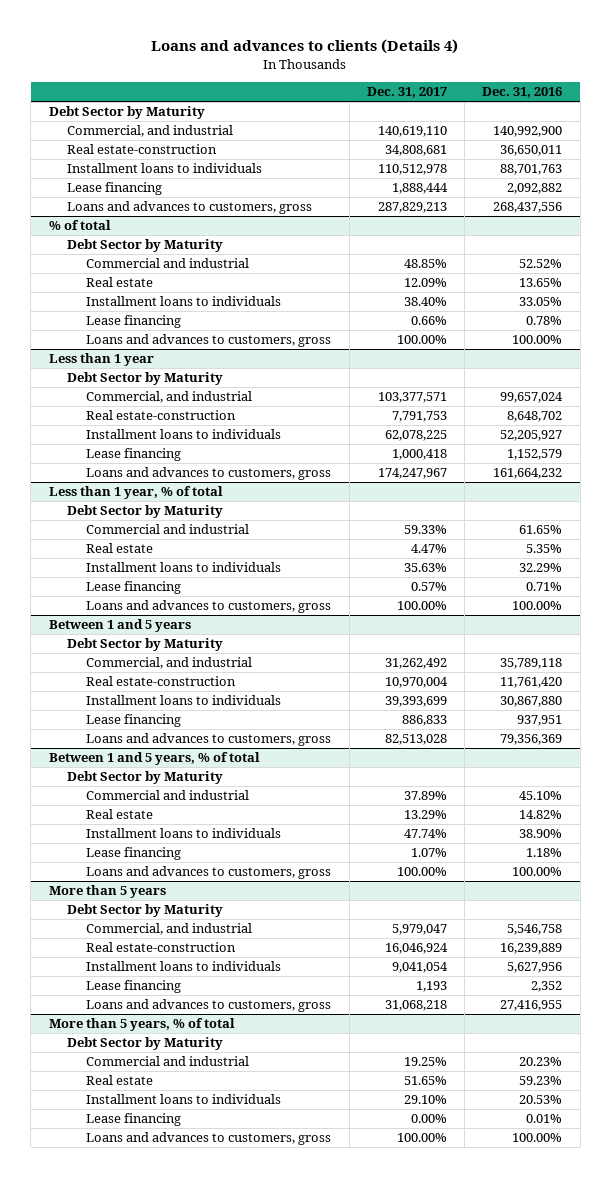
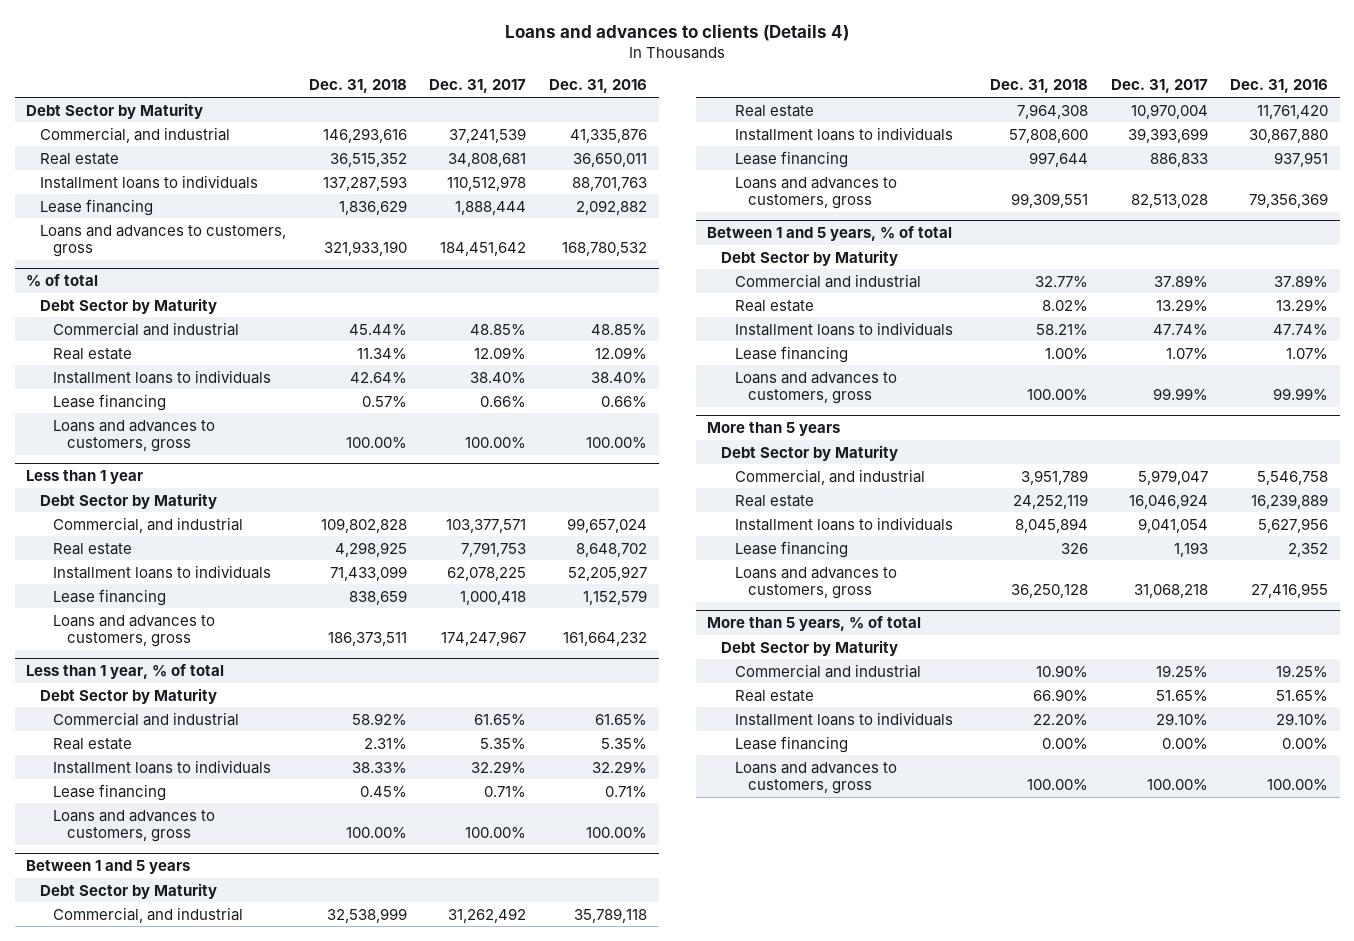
none -> [308,79,407,94] Dec. 31, 2018
[377,126,447,138] 140,619,110 -> [449,127,527,143] 37,241,539
[493,126,563,138] 140,992,900 -> [570,128,648,143] 41,335,876
[67,144,218,155] Real estate-construction -> [39,152,119,165] Real estate
[377,202,447,214] 287,829,213 -> [440,241,527,256] 184,451,642
[493,202,563,214] 268,437,556 -> [562,241,648,256] 168,780,532
[519,259,563,269] 52.52% -> [591,323,648,335] 48.85%
[519,278,563,288] 13.65% -> [595,346,648,359] 12.09%
[519,297,563,307] 33.05% -> [591,371,648,383] 38.40%
[526,316,563,326] 0.78% -> [601,395,648,407] 0.66%
[86,410,237,421] Real estate-construction -> [53,542,133,555] Real estate
[403,525,447,535] 59.33% -> [474,713,527,725] 61.65%
[410,544,447,554] 4.47% -> [480,737,527,749] 5.35%
[403,563,447,573] 35.63% -> [471,760,527,773] 32.29%
[410,582,447,592] 0.57% -> [484,785,527,797] 0.71%
[86,676,237,687] Real estate-construction -> [734,104,814,117] Real estate
[519,791,563,801] 45.10% -> [1274,274,1329,287] 37.89%
[519,810,563,820] 14.82% -> [1276,298,1329,311] 13.29%
[519,829,563,839] 38.90% -> [1273,323,1329,335] 47.74%
[526,848,563,858] 1.18% -> [1286,347,1329,359] 1.07%
[396,867,447,877] 100.00% -> [1152,387,1208,400] 99.99%
[512,867,563,877] 100.00% -> [1273,387,1329,400] 99.99%
[86,942,237,953] Real estate-construction -> [734,494,814,507] Real estate
[519,1057,563,1067] 20.23% -> [1276,664,1329,677] 19.25%
[519,1076,563,1086] 59.23% -> [1276,689,1329,701] 51.65%
[519,1095,563,1105] 20.53% -> [1276,712,1329,725] 29.10%
[526,1114,563,1124] 0.01% -> [1282,737,1329,749] 0.00%

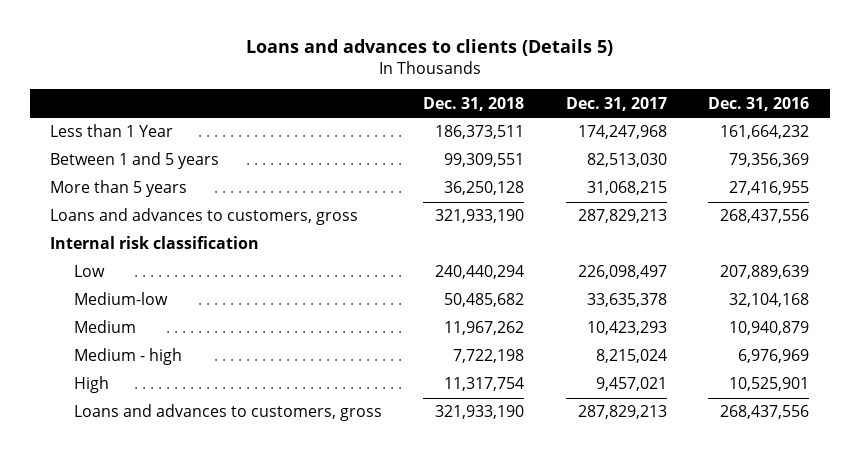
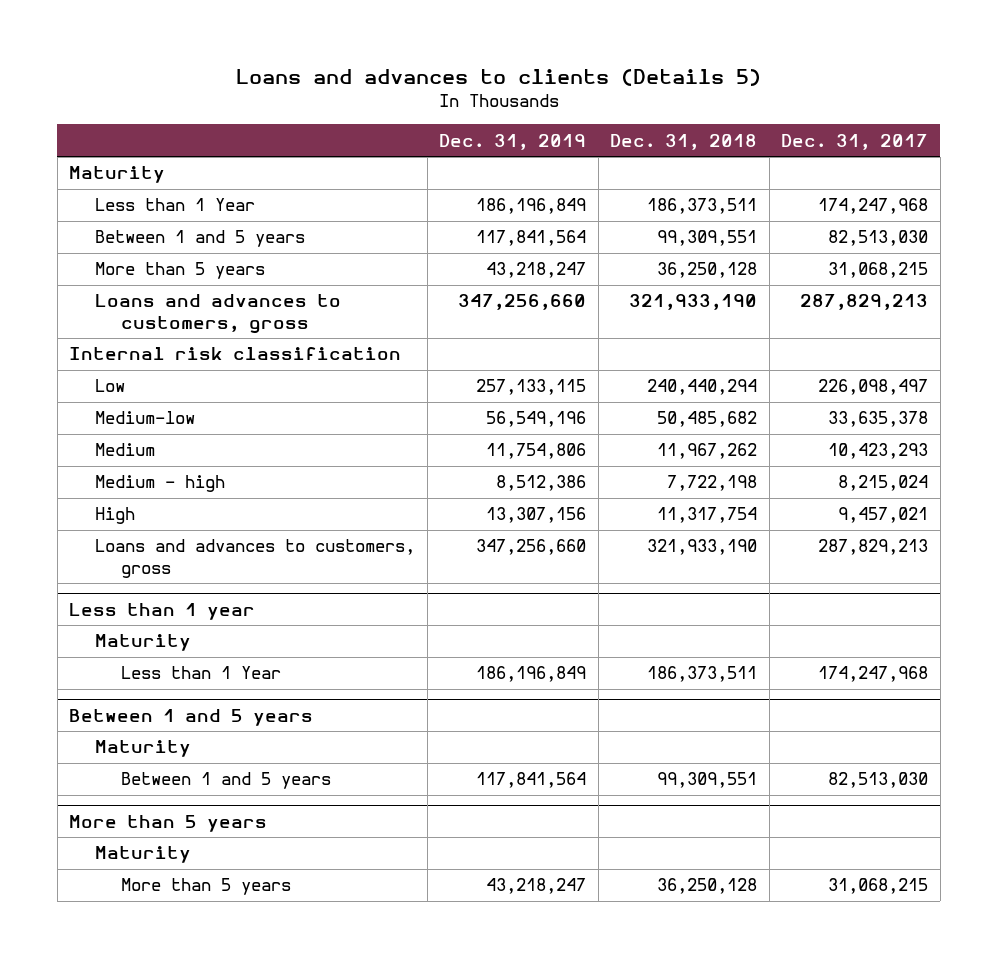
[707,96,809,111] Dec. 31, 2016 -> none
none -> [439,133,587,150] Dec. 31, 2019
none -> [69,166,166,184] Maturity
none -> [69,603,256,621] Less than 1 year
none -> [95,634,192,652] Maturity
none -> [121,666,282,680] Less than 1 Year
none -> [69,709,314,727] Between 1 and 5 years
none -> [95,740,192,758] Maturity
none -> [121,772,332,790] Between 1 and 5 years
none -> [69,815,268,833] More than 5 years
none -> [95,846,192,864] Maturity
none -> [121,878,292,896] More than 5 years

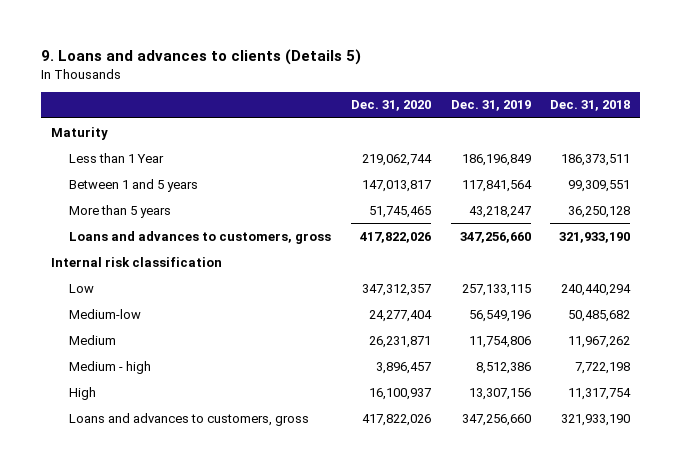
[235,68,761,86] Loans and advances to clients (Details 5) -> [41,49,362,66] 9. Loans and advances to clients (Details 5)
[781,133,929,150] Dec. 31, 2017 -> none
none -> [350,100,431,112] Dec. 31, 2020
[69,603,256,621] Less than 1 year -> none
[95,634,192,652] Maturity -> none
[121,666,282,680] Less than 1 Year -> none
[69,709,314,727] Between 1 and 5 years -> none
[95,740,192,758] Maturity -> none
[121,772,332,790] Between 1 and 5 years -> none
[69,815,268,833] More than 5 years -> none
[95,846,192,864] Maturity -> none
[121,878,292,896] More than 5 years -> none

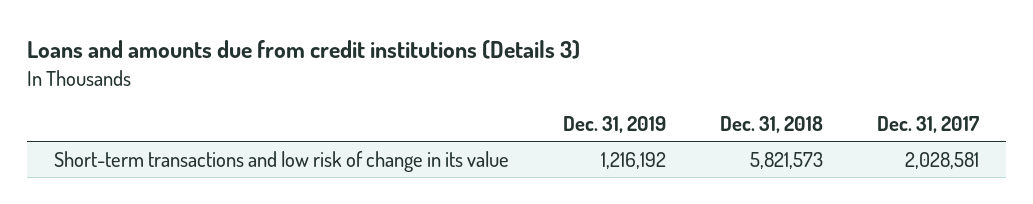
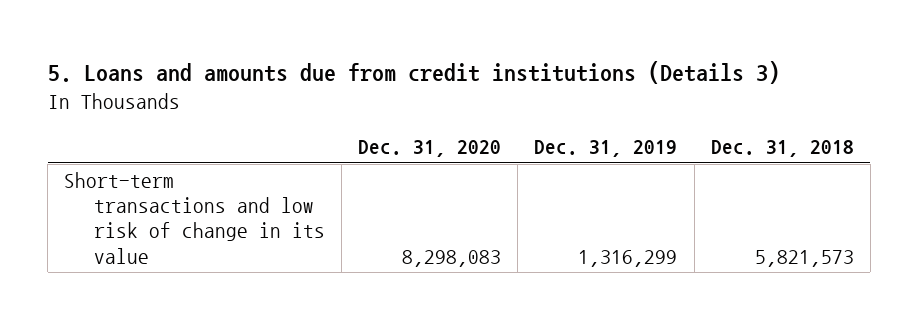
[26,40,580,60] Loans and amounts due from credit institutions (Details 3) -> [47,61,780,85] 5. Loans and amounts due from credit institutions (Details 3)
[877,115,980,133] Dec. 31, 2017 -> none
none -> [358,139,502,157] Dec. 31, 2020
[600,152,666,170] 1,216,192 -> [578,249,678,267] 1,316,299

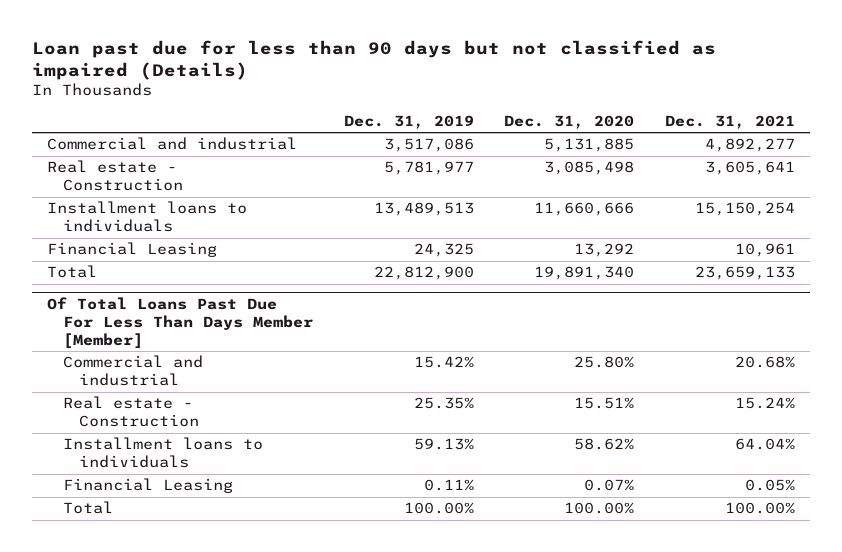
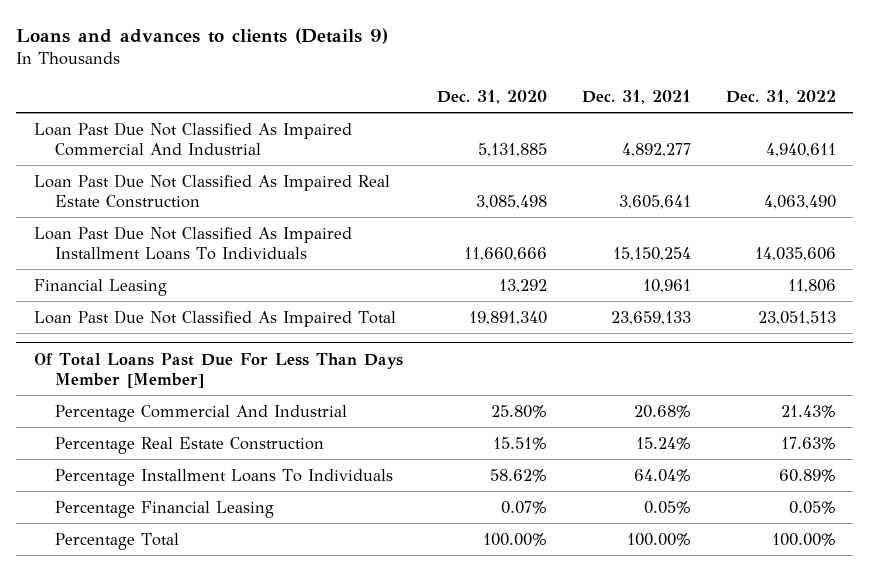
[31,39,716,81] Loan past due for less than 90 days but not classified as impaired (Details) -> [16,27,389,44] Loans and advances to clients (Details 9)
[343,115,474,130] Dec. 31, 2019 -> none
none -> [726,89,837,104] Dec. 31, 2022
[46,137,297,151] Commercial and industrial -> [33,121,352,156] Loan Past Due Not Classified As Impaired Commercial And Industrial
[46,160,183,192] Real estate - Construction -> [33,173,390,208] Loan Past Due Not Classified As Impaired Real Estate Construction
[46,201,247,233] Installment loans to individuals -> [33,225,352,260] Loan Past Due Not Classified As Impaired Installment Loans To Individuals
[46,265,97,279] Total -> [33,309,396,327] Loan Past Due Not Classified As Impaired Total
[62,355,203,387] Commercial and industrial -> [55,404,348,422] Percentage Commercial And Industrial
[62,396,199,428] Real estate - Construction -> [55,436,325,454] Percentage Real Estate Construction
[62,437,263,469] Installment loans to individuals -> [55,468,394,486] Percentage Installment Loans To Individuals
[62,478,233,494] Financial Leasing -> [55,500,275,518] Percentage Financial Leasing
[62,501,113,515] Total -> [55,532,180,550] Percentage Total

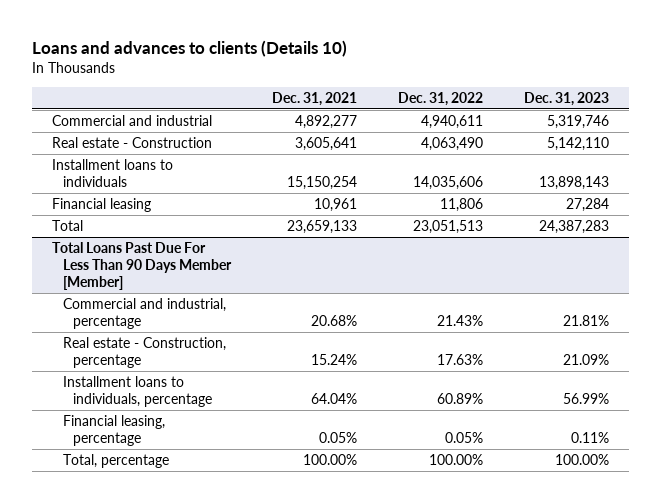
[16,27,389,44] Loans and advances to clients (Details 9) -> [31,39,347,57] Loans and advances to clients (Details 10)
[437,89,548,104] Dec. 31, 2020 -> none
none -> [523,92,609,107] Dec. 31, 2023
[33,121,352,156] Loan Past Due Not Classified As Impaired Commercial And Industrial -> [52,114,213,126] Commercial and industrial
[33,173,390,208] Loan Past Due Not Classified As Impaired Real Estate Construction -> [52,136,213,148] Real estate - Construction
[33,225,352,260] Loan Past Due Not Classified As Impaired Installment Loans To Individuals -> [52,158,174,188] Installment loans to individuals
[33,278,167,296] Financial Leasing -> [52,197,152,212] Financial leasing
[33,309,396,327] Loan Past Due Not Classified As Impaired Total -> [52,219,84,231] Total
[33,352,403,388] Of Total Loans Past Due For Less Than Days Member [Member] -> [52,241,232,291] Total Loans Past Due For Less Than 90 Days Member [Member]
[55,404,348,422] Percentage Commercial And Industrial -> [62,297,226,330] Commercial and industrial, percentage
[55,436,325,454] Percentage Real Estate Construction -> [62,336,226,369] Real estate - Construction, percentage
[55,468,394,486] Percentage Installment Loans To Individuals -> [62,375,213,408] Installment loans to individuals, percentage
[55,500,275,518] Percentage Financial Leasing -> [62,414,165,447] Financial leasing, percentage
[55,532,180,550] Percentage Total -> [62,453,169,468] Total, percentage

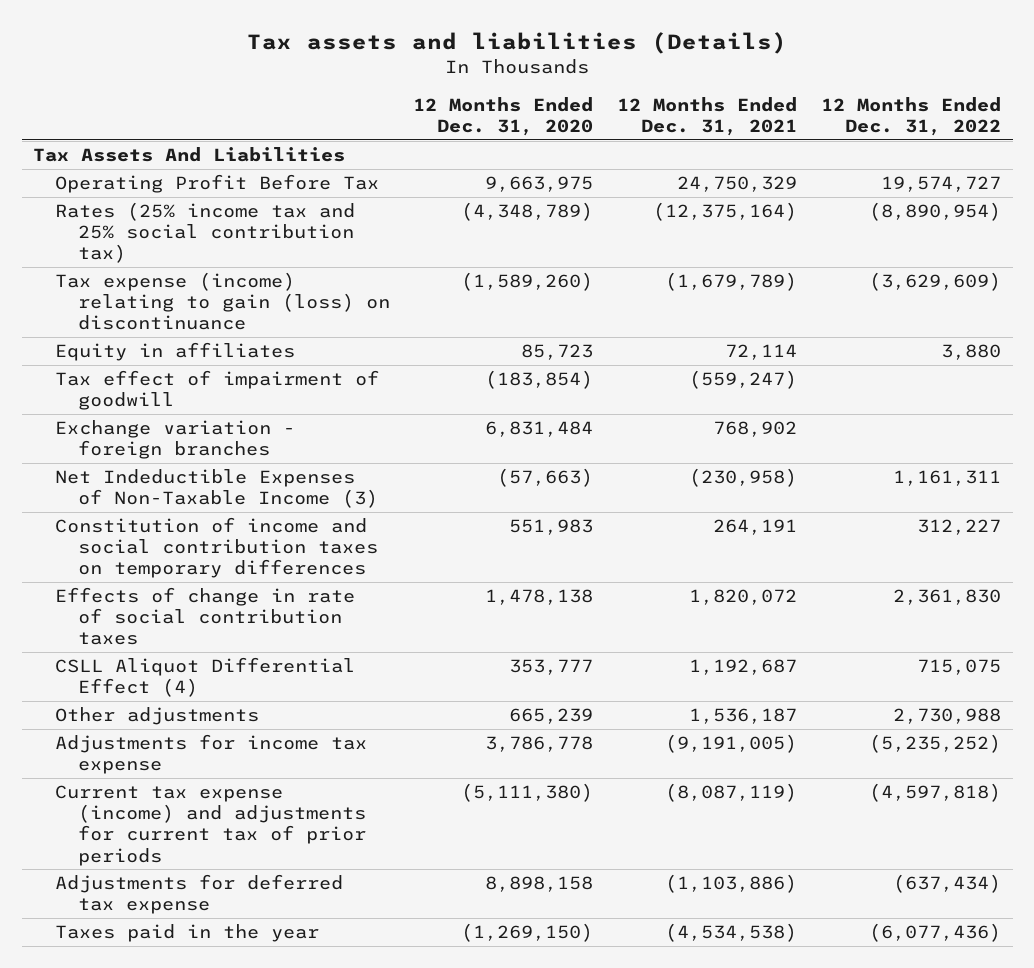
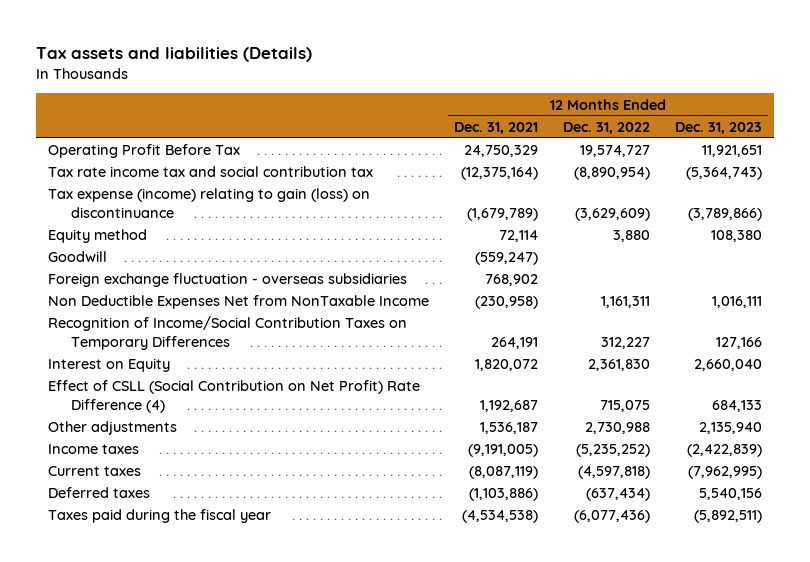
[413,96,594,136] 12 Months Ended Dec. 31, 2020 -> none
none -> [674,121,762,134] Dec. 31, 2023
[33,147,346,163] Tax Assets And Liabilities -> none
[55,202,356,264] Rates (25% income tax and 25% social contribution tax) -> [48,166,374,178] Tax rate income tax and social contribution tax
[55,342,296,362] Equity in affiliates -> [48,229,148,244] Equity method
[55,370,380,411] Tax effect of impairment of goodwill -> [48,251,108,263] Goodwill
[55,420,296,460] Exchange variation - foreign branches -> [48,273,408,288] Foreign exchange fluctuation - overseas subsidiaries
[55,469,378,509] Net Indeductible Expenses of Non-Taxable Income (3) -> [48,295,430,310] Non Deductible Expenses Net from NonTaxable Income
[55,517,378,579] Constitution of income and social contribution taxes on temporary differences -> [48,316,408,350] Recognition of Income/Social Contribution Taxes on Temporary Differences
[55,587,356,646] Effects of change in rate of social contribution taxes -> [48,358,171,373] Interest on Equity
[55,657,356,698] CSLL Aliquot Differential Effect (4) -> [48,380,421,413] Effect of CSLL (Social Contribution on Net Profit) Rate Difference (4)
[55,734,368,775] Adjustments for income tax expense -> [48,444,140,455] Income taxes
[55,785,366,866] Current tax expense (income) and adjustments for current tax of prior periods -> [48,466,142,477] Current taxes
[55,874,344,915] Adjustments for deferred tax expense -> [48,487,151,499] Deferred taxes
[55,924,320,943] Taxes paid in the year -> [48,509,272,524] Taxes paid during the fiscal year

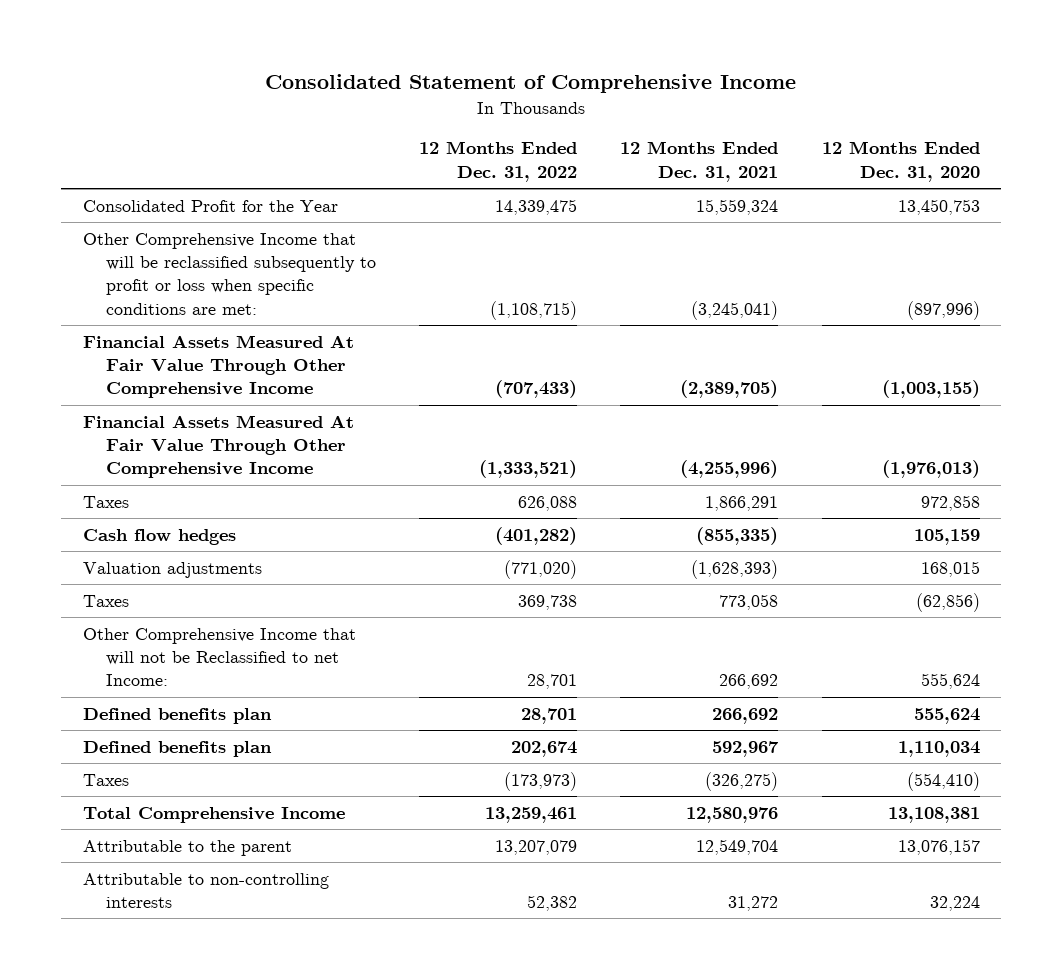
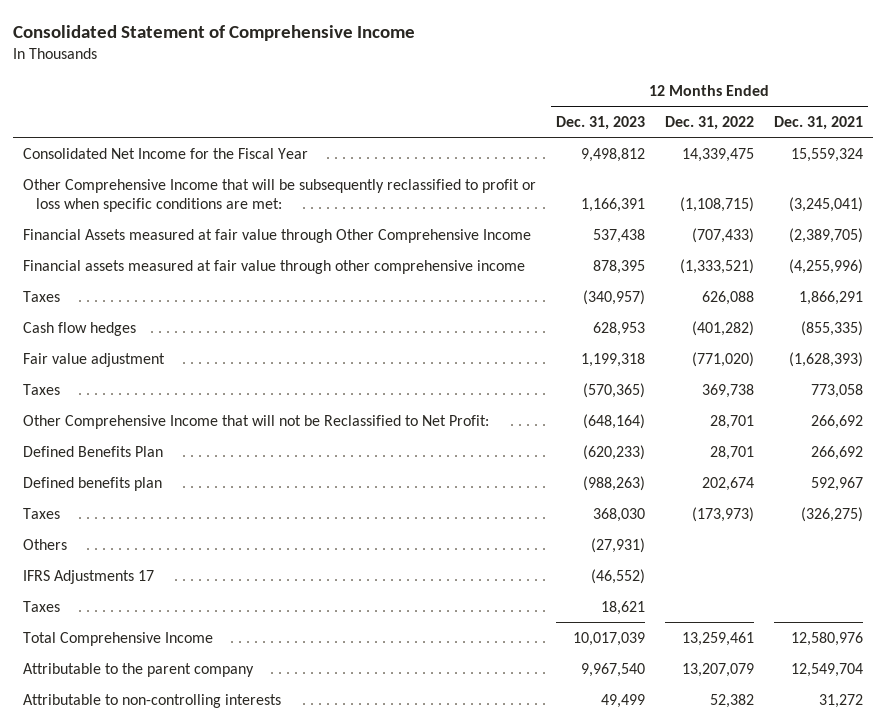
[821,141,980,182] 12 Months Ended Dec. 31, 2020 -> none
none -> [555,115,645,130] Dec. 31, 2023
[82,199,338,212] Consolidated Profit for the Year -> [23,147,309,159] Consolidated Net Income for the Fiscal Year
[82,232,376,315] Other Comprehensive Income that will be reclassified subsequently to profit or loss when specific conditions are met: -> [23,178,537,212] Other Comprehensive Income that will be subsequently reclassified to profit or loss when specific conditions are met:
[82,334,354,399] Financial Assets Measured At Fair Value Through Other Comprehensive Income -> [23,228,532,243] Financial Assets measured at fair value through Other Comprehensive Income
[82,414,354,479] Financial Assets Measured At Fair Value Through Other Comprehensive Income -> [23,259,526,274] Financial assets measured at fair value through other comprehensive income
[82,561,262,578] Valuation adjustments -> [23,352,166,367] Fair value adjustment
[82,627,356,687] Other Comprehensive Income that will not be Reclassified to net Income: -> [23,414,490,429] Other Comprehensive Income that will not be Reclassified to Net Profit:
[82,707,272,724] Defined benefits plan -> [23,445,164,457] Defined Benefits Plan
none -> [23,538,68,550] Others
none -> [23,569,155,584] IFRS Adjustments 17
none -> [23,600,61,612] Taxes
[82,839,292,856] Attributable to the parent -> [23,662,255,677] Attributable to the parent company

